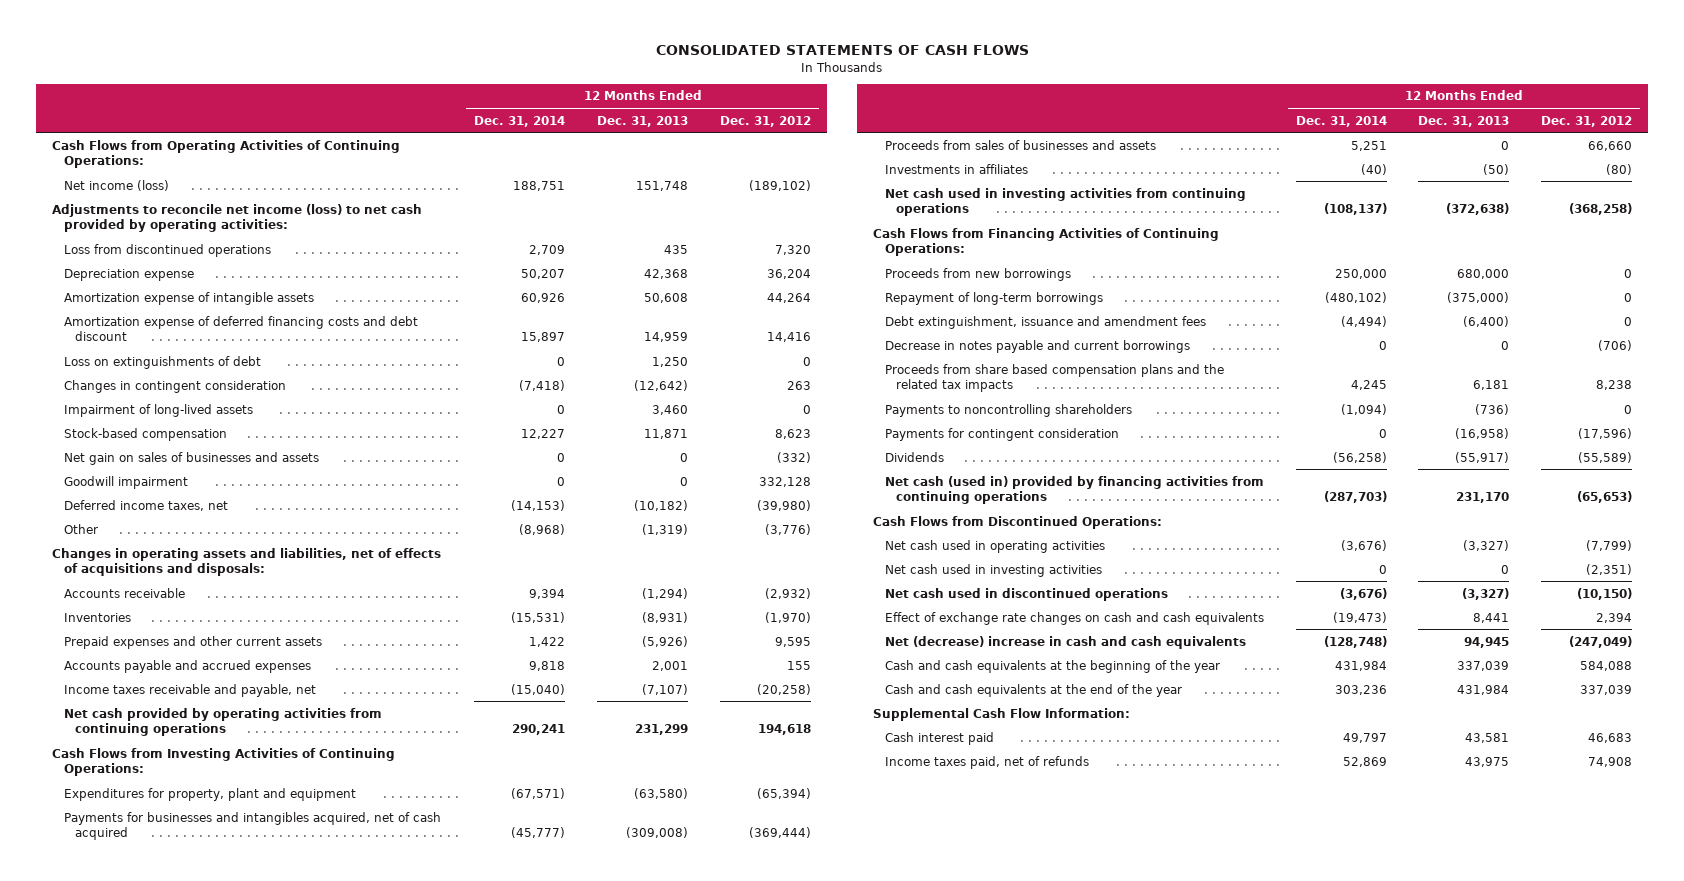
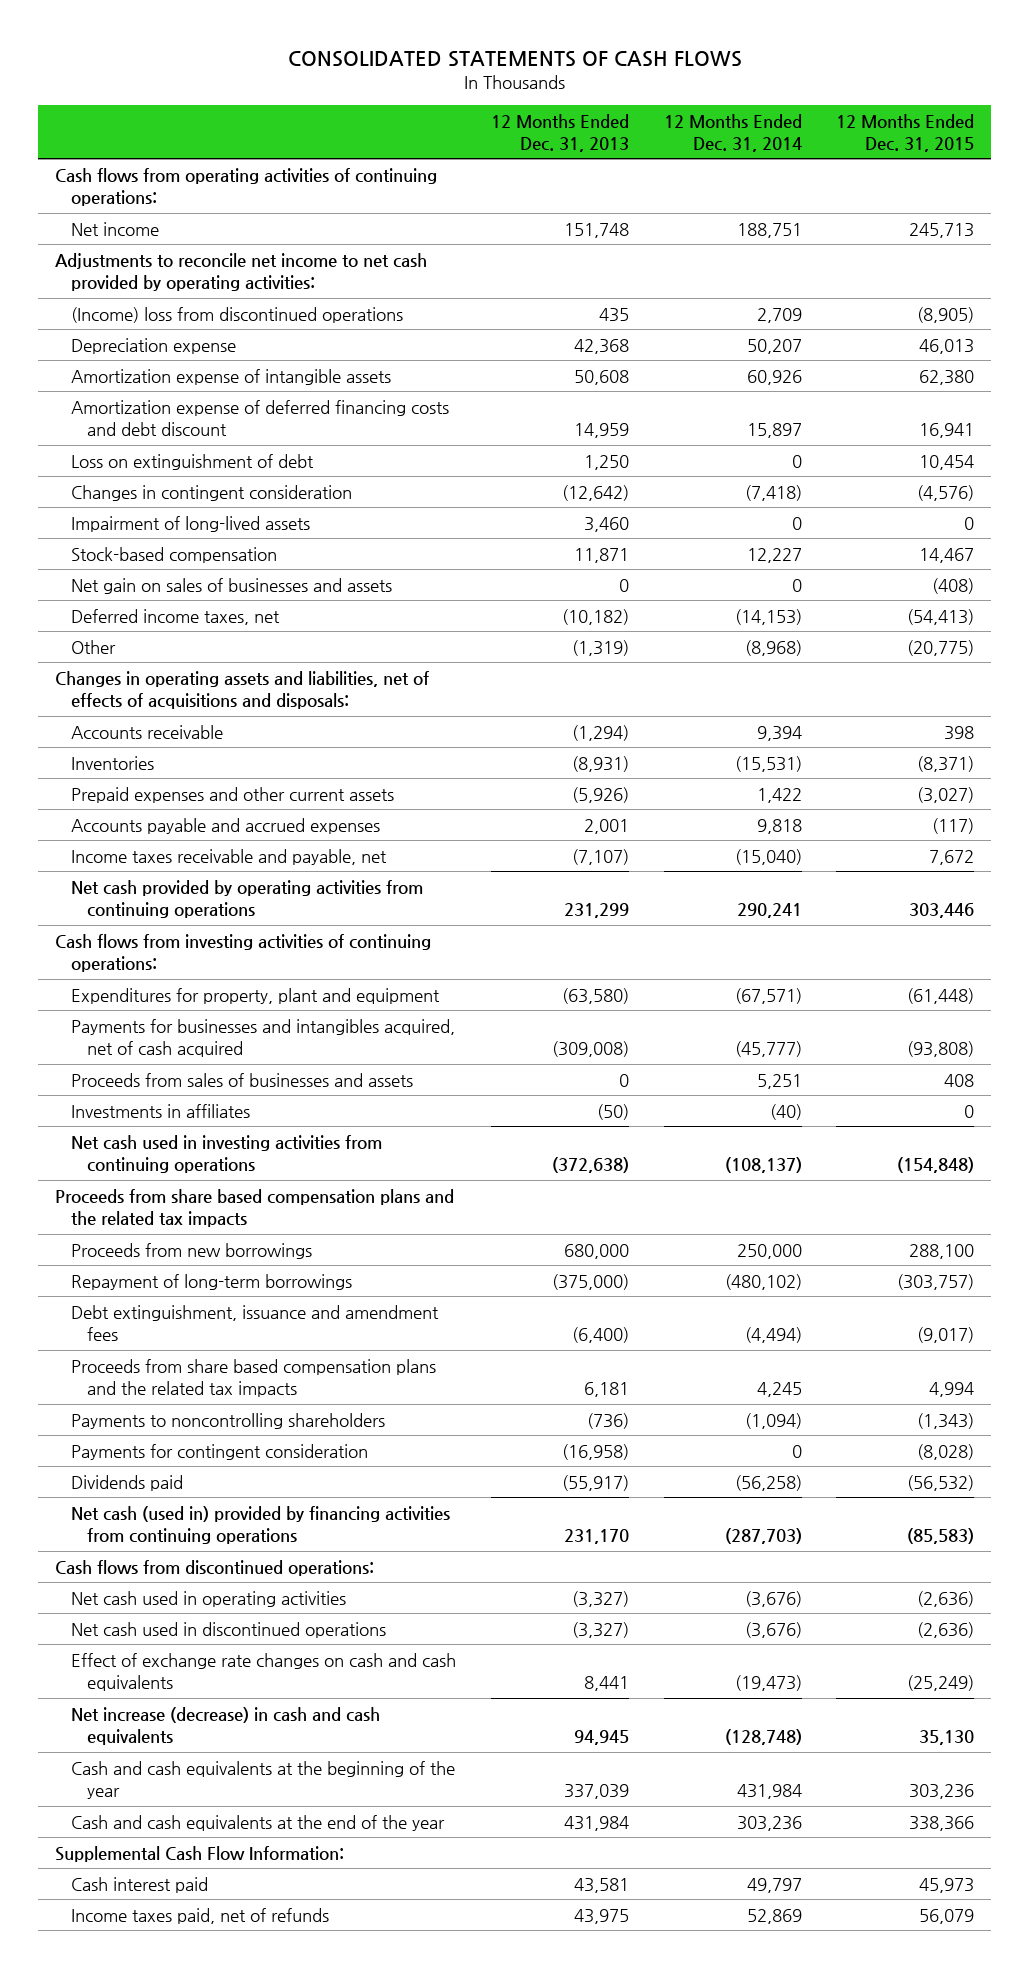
[720,115,812,127] Dec. 31, 2012 -> none
none -> [836,113,975,152] 12 Months Ended Dec. 31, 2015
[52,139,401,169] Cash Flows from Operating Activities of Continuing Operations: -> [55,167,438,206] Cash flows from operating activities of continuing operations:
[63,179,169,191] Net income (loss) -> [71,221,160,236] Net income
[52,203,423,233] Adjustments to reconcile net income (loss) to net cash provided by operating activities: -> [55,252,428,291] Adjustments to reconcile net income to net cash provided by operating activities:
[63,243,271,257] Loss from discontinued operations -> [71,306,404,323] (Income) loss from discontinued operations
[63,355,261,369] Loss on extinguishments of debt -> [71,453,315,470] Loss on extinguishment of debt
[63,475,188,489] Goodwill impairment -> none
[52,747,396,777] Cash Flows from Investing Activities of Continuing Operations: -> [55,933,432,972] Cash flows from investing activities of continuing operations:
[873,227,1220,257] Cash Flows from Financing Activities of Continuing Operations: -> [55,1188,455,1227] Proceeds from share based compensation plans and the related tax impacts
[884,339,1190,353] Decrease in notes payable and current borrowings -> none
[884,451,944,462] Dividends -> [71,1474,184,1491] Dividends paid
[873,515,1163,529] Cash Flows from Discontinued Operations: -> [55,1559,375,1576] Cash flows from discontinued operations:
[884,563,1102,577] Net cash used in investing activities -> none
[884,635,1246,649] Net (decrease) increase in cash and cash equivalents -> [71,1706,381,1745] Net increase (decrease) in cash and cash equivalents

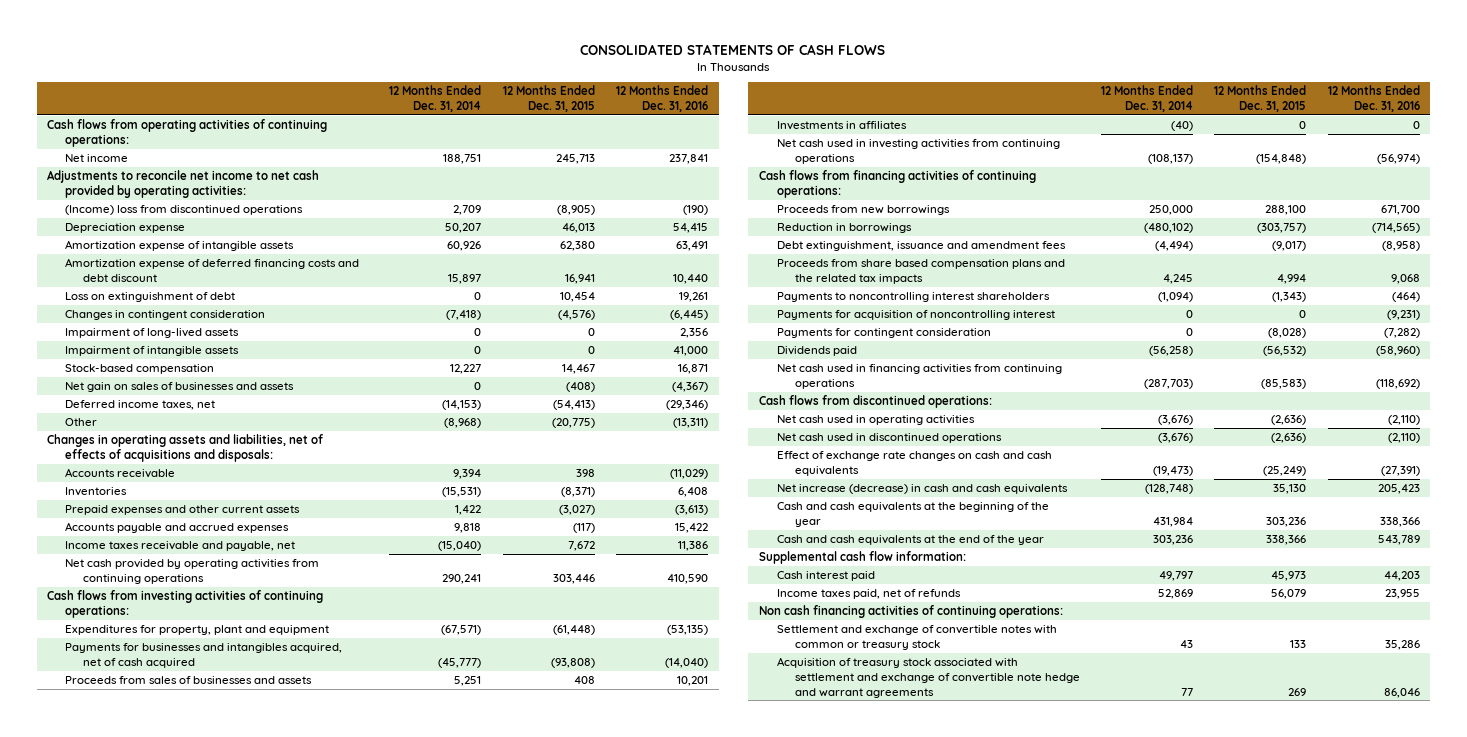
[490,113,629,152] 12 Months Ended Dec. 31, 2013 -> none
none -> [616,85,709,113] 12 Months Ended Dec. 31, 2016
none -> [65,346,240,357] Impairment of intangible assets
[55,1188,455,1227] Proceeds from share based compensation plans and the related tax impacts -> [758,170,1036,198] Cash flows from financing activities of continuing operations:
[71,1273,353,1290] Repayment of long-term borrowings -> [776,223,912,234] Reduction in borrowings
[71,1412,386,1429] Payments to noncontrolling shareholders -> [776,292,1050,303] Payments to noncontrolling interest shareholders
none -> [776,310,1055,321] Payments for acquisition of noncontrolling interest
[71,1505,451,1544] Net cash (used in) provided by financing activities from continuing operations -> [776,364,1062,389] Net cash used in financing activities from continuing operations
[55,1845,345,1862] Supplemental Cash Flow Information: -> [758,551,966,565] Supplemental cash flow information:
none -> [758,605,1063,619] Non cash financing activities of continuing operations:
none -> [776,625,1057,650] Settlement and exchange of convertible notes with common or treasury stock
none -> [776,657,1080,698] Acquisition of treasury stock associated with settlement and exchange of convertible note hedge and warrant agreements

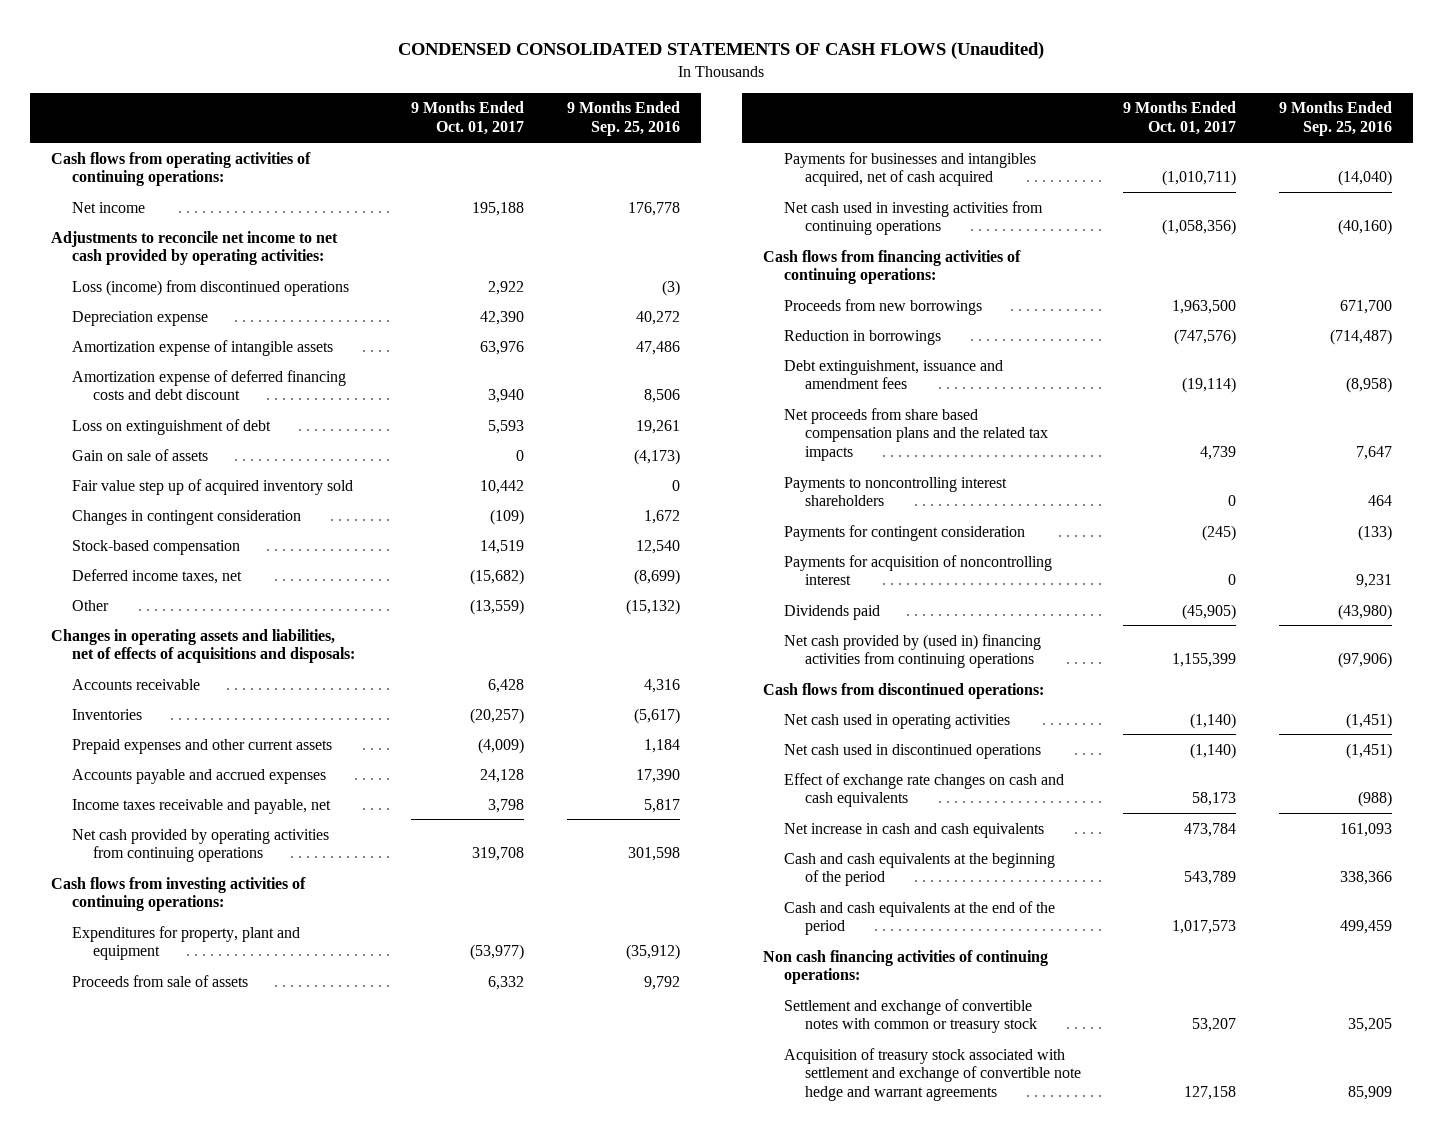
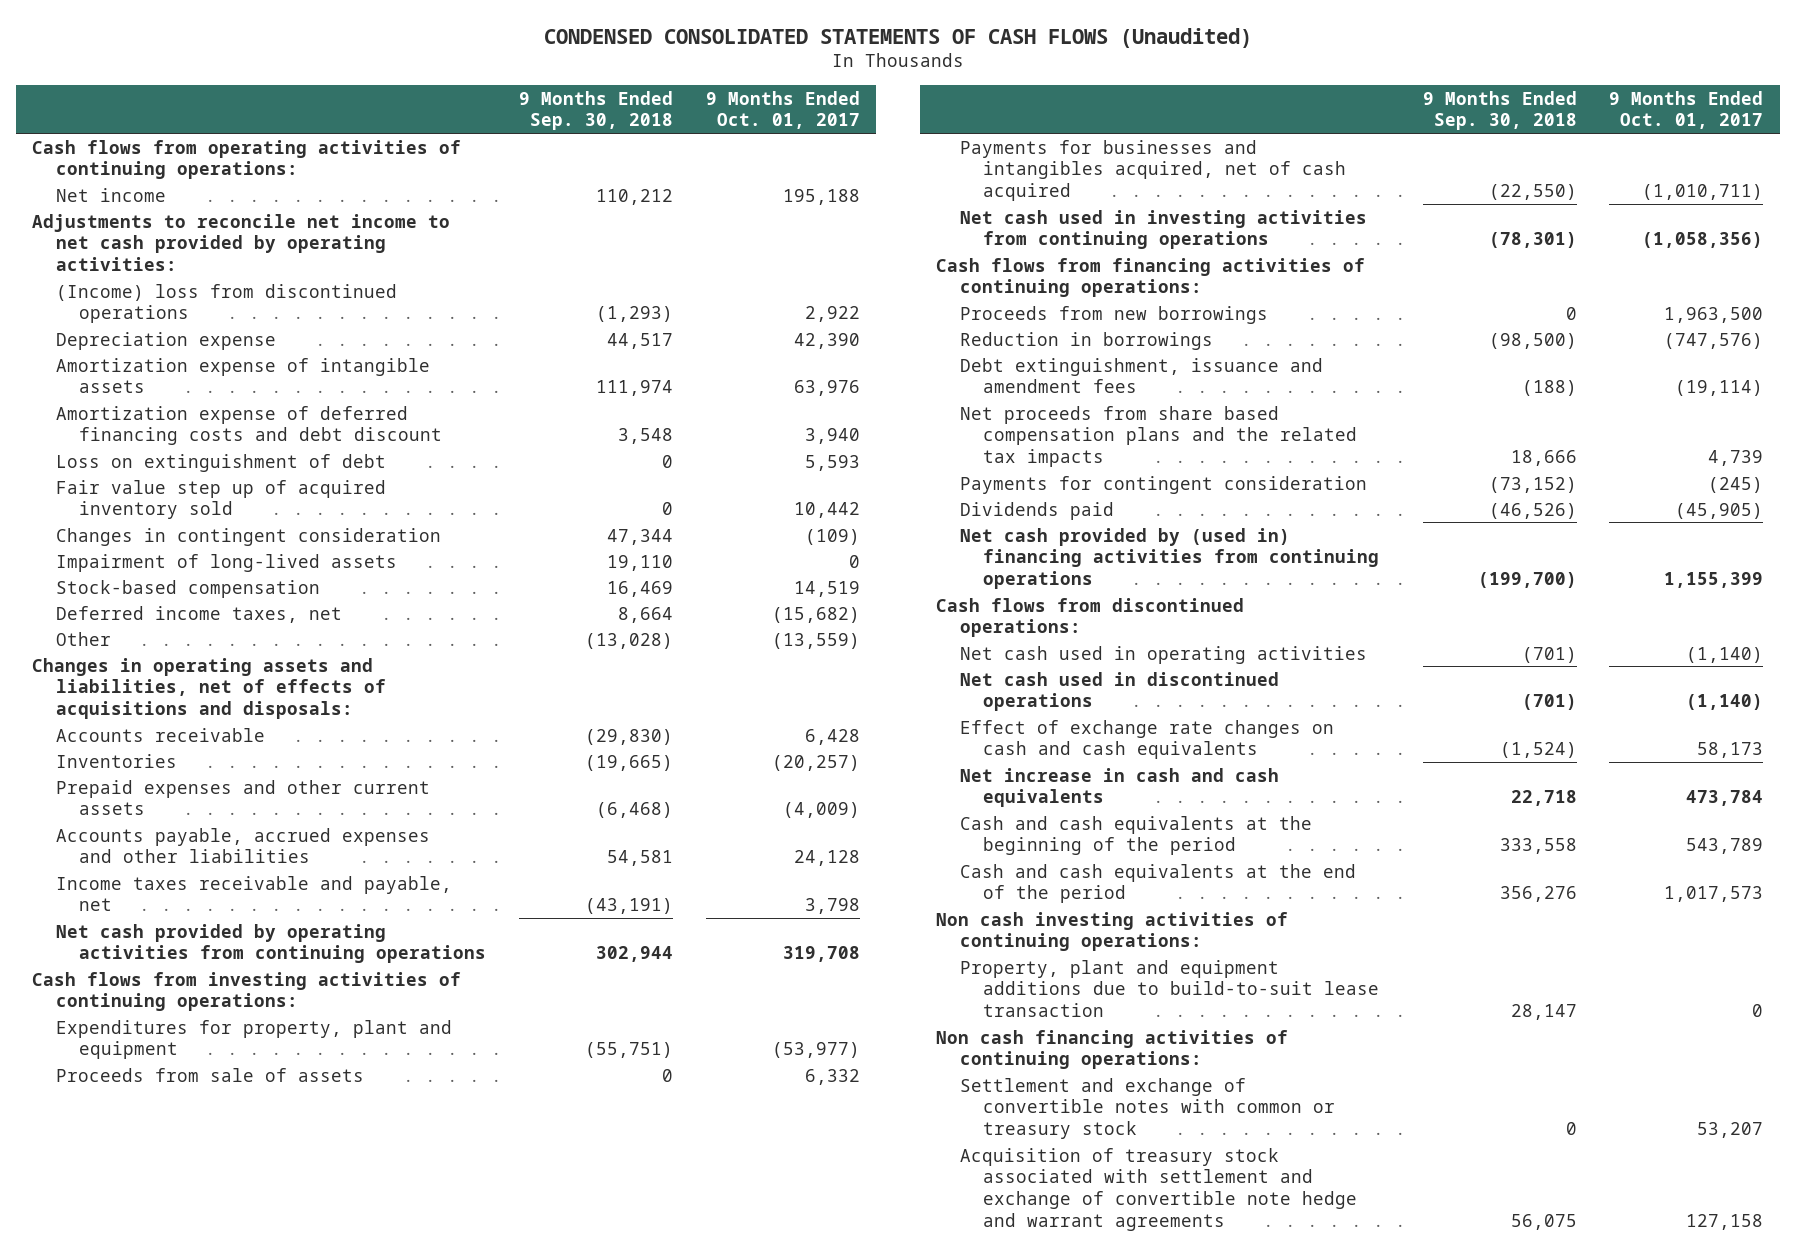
[566,101,680,137] 9 Months Ended Sep. 25, 2016 -> none
none -> [518,90,673,131] 9 Months Ended Sep. 30, 2018
[71,279,349,296] Loss (income) from discontinued operations -> [55,283,397,324] (Income) loss from discontinued operations
[71,448,208,461] Gain on sale of assets -> none
none -> [55,553,397,572] Impairment of long-lived assets
[71,768,326,784] Accounts payable and accrued expenses -> [55,827,430,864] Accounts payable, accrued expenses and other liabilities
[783,476,1007,507] Payments to noncontrolling interest shareholders -> none
[783,554,1052,586] Payments for acquisition of noncontrolling interest -> none
none -> [936,911,1289,952] Non cash investing activities of continuing operations:
none -> [959,959,1380,1017] Property, plant and equipment additions due to build-to-suit lease transaction

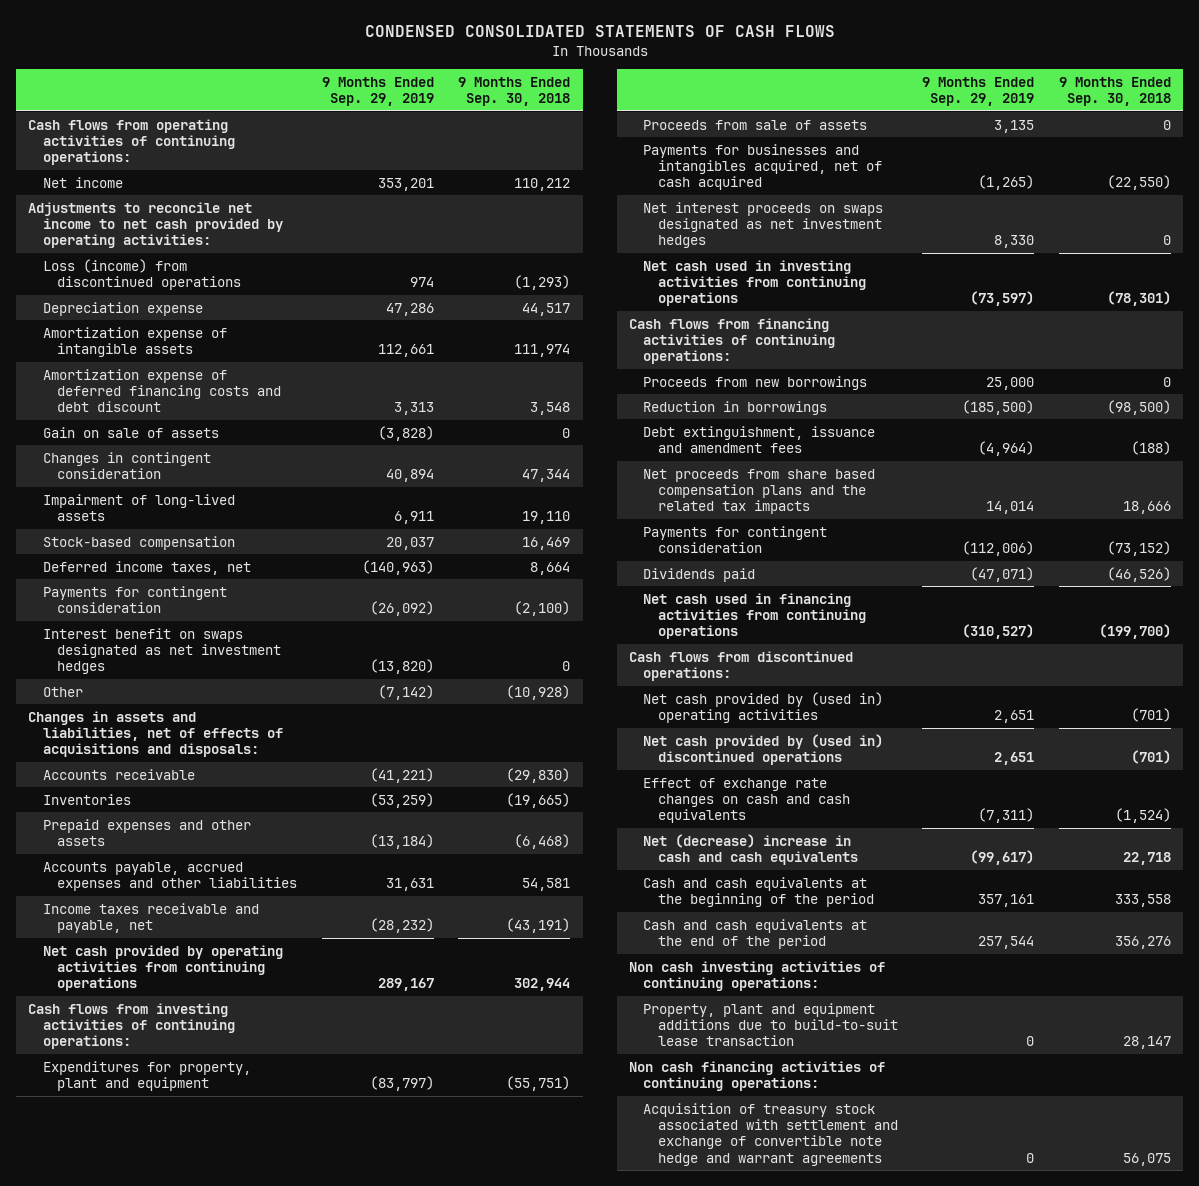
[543,27,1252,48] CONDENSED CONSOLIDATED STATEMENTS OF CASH FLOWS (Unaudited) -> [364,25,835,38] CONDENSED CONSOLIDATED STATEMENTS OF CASH FLOWS
[705,90,860,130] 9 Months Ended Oct. 01, 2017 -> none
none -> [321,77,434,107] 9 Months Ended Sep. 29, 2019
[55,283,397,324] (Income) loss from discontinued operations -> [42,258,241,290] Loss (income) from discontinued operations
[55,453,386,472] Loss on extinguishment of debt -> none
[55,479,386,520] Fair value step up of acquired inventory sold -> none
none -> [42,426,219,438] Gain on sale of assets
none -> [42,585,227,613] Payments for contingent consideration
none -> [42,627,281,675] Interest benefit on swaps designated as net investment hedges
[584,632,673,649] (13,028) -> [506,684,571,700] (10,928)
[32,657,386,719] Changes in operating assets and liabilities, net of effects of acquisitions and disposals: -> [28,710,283,758] Changes in assets and liabilities, net of effects of acquisitions and disposals:
[55,779,430,816] Prepaid expenses and other current assets -> [42,818,251,846] Prepaid expenses and other assets
none -> [643,201,884,249] Net interest proceeds on swaps designated as net investment hedges
[959,527,1380,589] Net cash provided by (used in) financing activities from continuing operations -> [643,592,866,640] Net cash used in financing activities from continuing operations
[959,645,1367,664] Net cash used in operating activities -> [643,691,884,723] Net cash provided by (used in) operating activities
[959,671,1279,712] Net cash used in discontinued operations -> [643,733,884,765] Net cash provided by (used in) discontinued operations
[959,767,1279,808] Net increase in cash and cash equivalents -> [643,833,858,865] Net (decrease) increase in cash and cash equivalents
[959,1077,1336,1139] Settlement and exchange of convertible notes with common or treasury stock -> none

